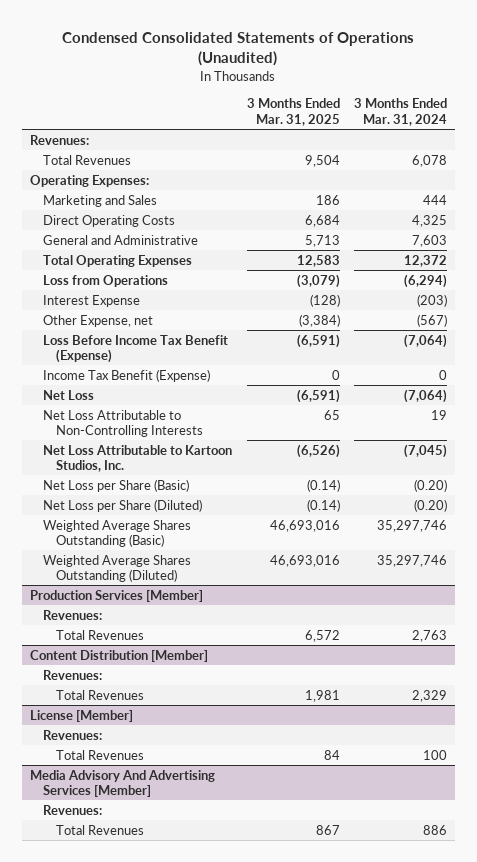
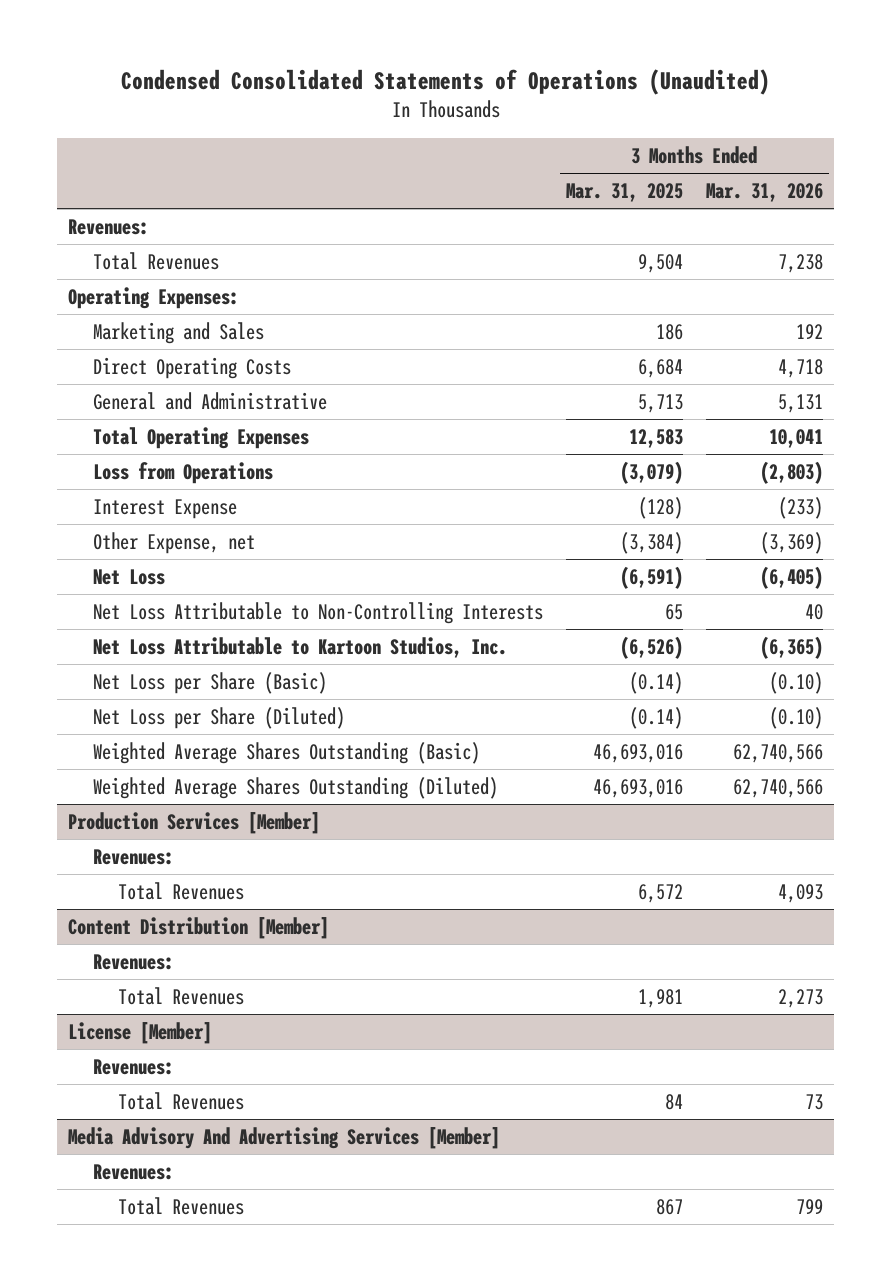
[354,98,448,127] 3 Months Ended Mar. 31, 2024 -> none
none -> [705,182,823,202] Mar. 31, 2026
[43,334,229,364] Loss Before Income Tax Benefit (Expense) -> none
[43,368,211,382] Income Tax Benefit (Expense) -> none

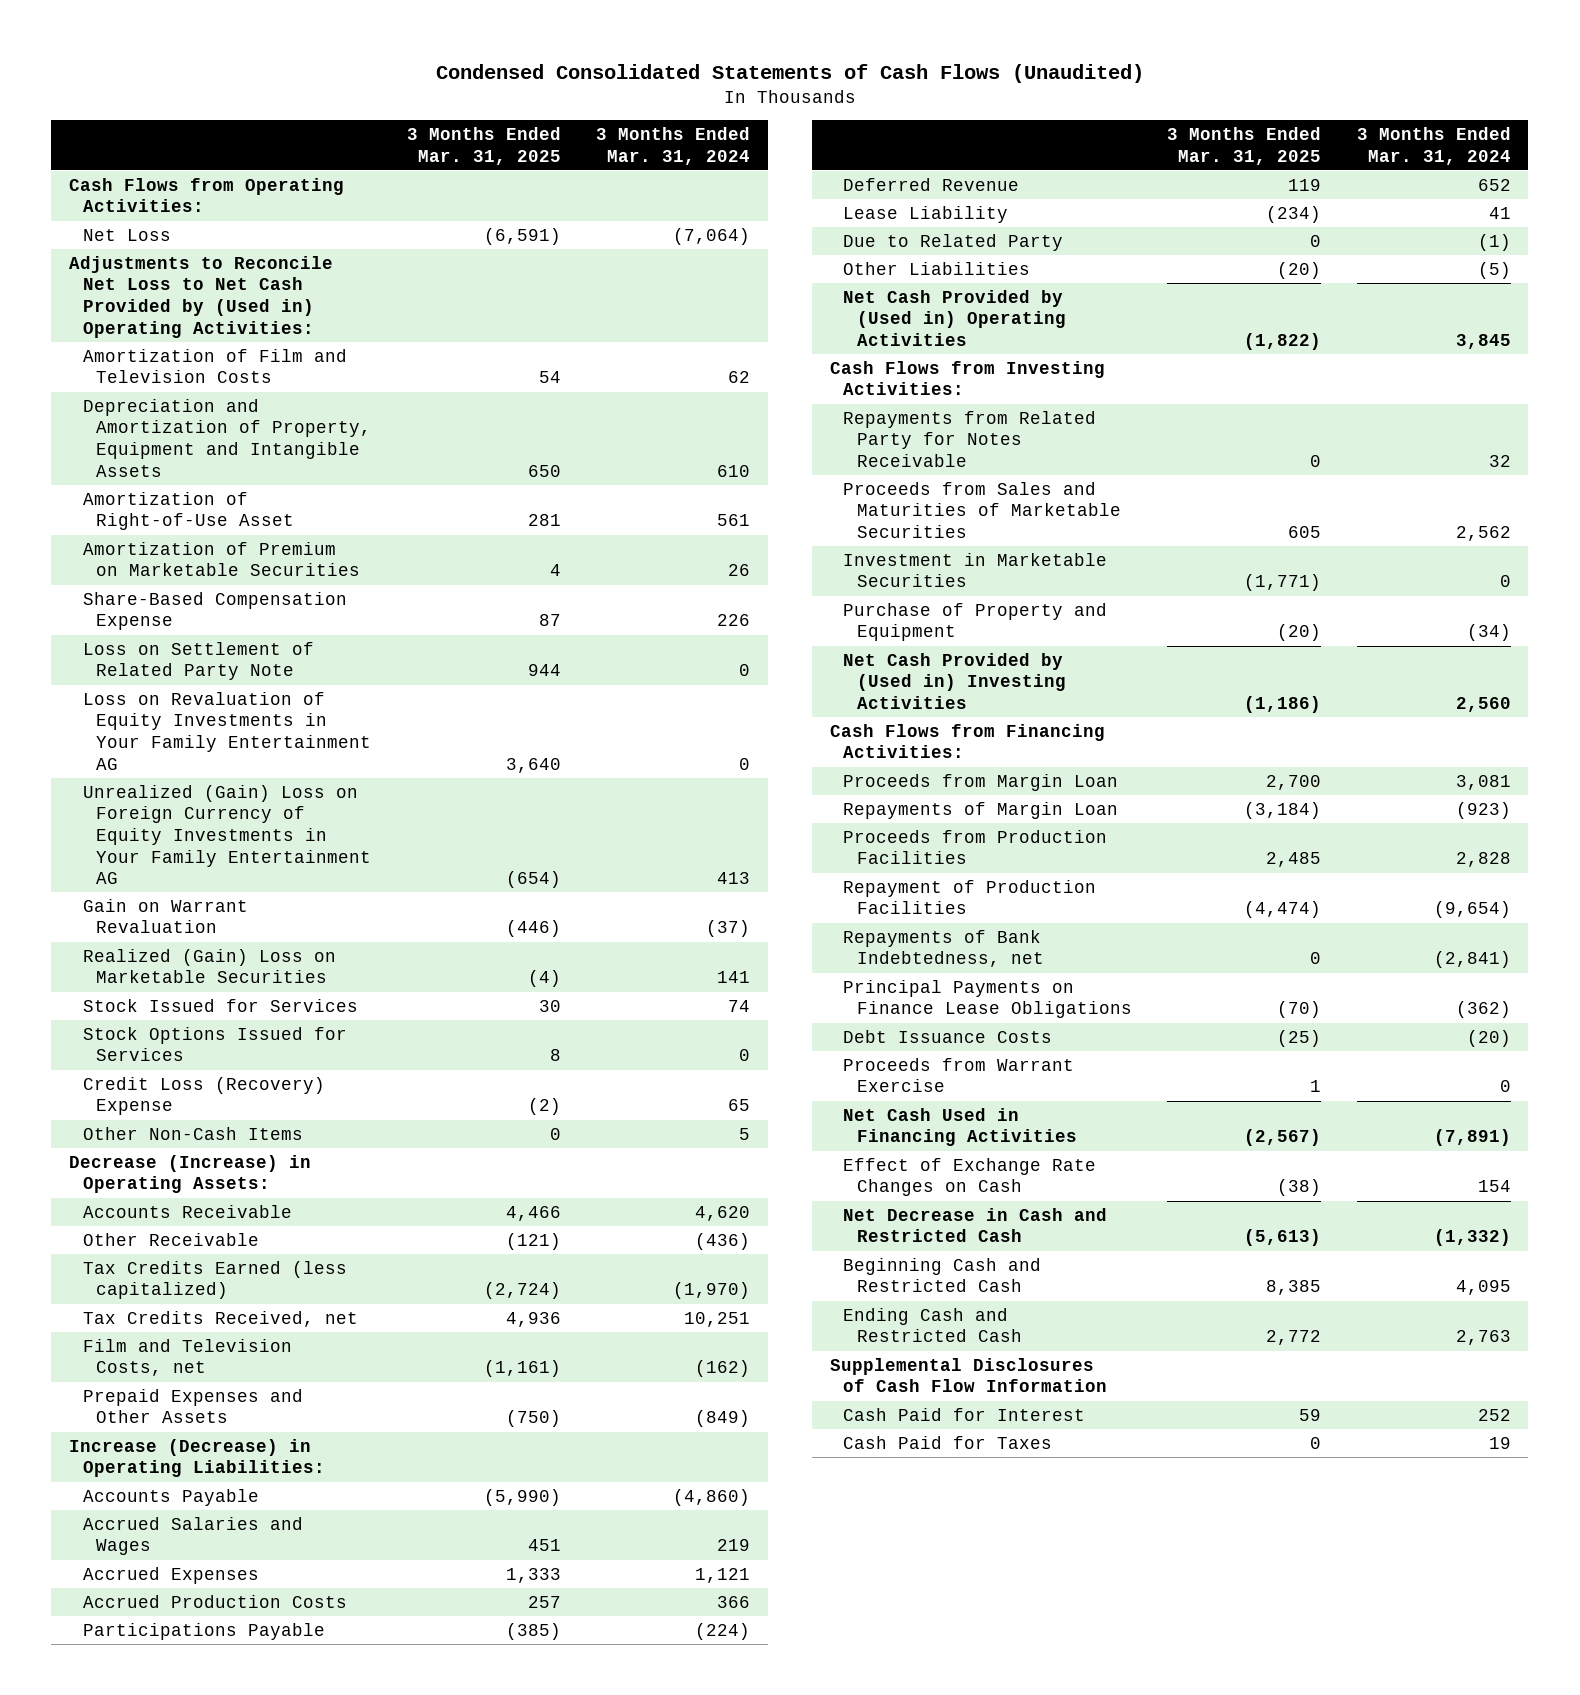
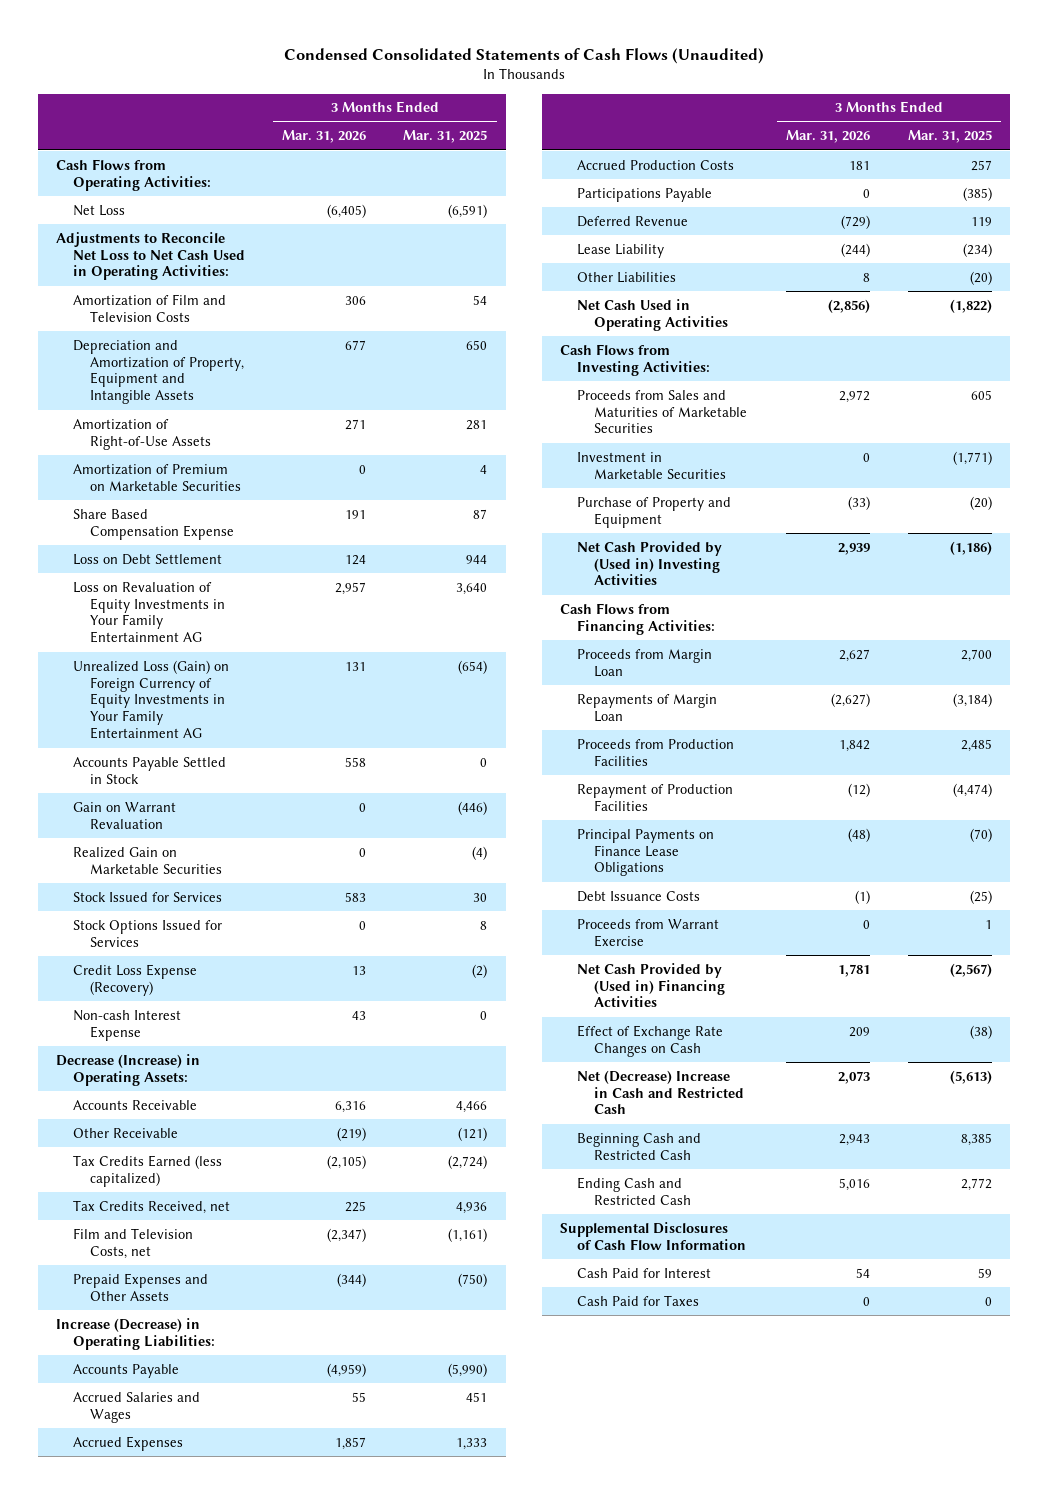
[596,127,751,165] 3 Months Ended Mar. 31, 2024 -> none
none -> [282,130,367,144] Mar. 31, 2026
[69,255,334,338] Adjustments to Reconcile Net Loss to Net Cash Provided by (Used in) Operating Activities: -> [56,231,246,281] Adjustments to Reconcile Net Loss to Net Cash Used in Operating Activities:
[82,491,295,531] Amortization of Right-of-Use Asset -> [73,418,211,450] Amortization of Right-of-Use Assets
[82,591,347,631] Share-Based Compensation Expense -> [73,508,234,540] Share Based Compensation Expense
[82,641,314,681] Loss on Settlement of Related Party Note -> [73,553,223,565] Loss on Debt Settlement
[82,784,372,885] Unrealized (Gain) Loss on Foreign Currency of Equity Investments in Your Family Entertainment AG -> [73,659,230,740] Unrealized Loss (Gain) on Foreign Currency of Equity Investments in Your Family Entertainment AG
none -> [73,756,227,784] Accounts Payable Settled in Stock
[82,948,336,984] Realized (Gain) Loss on Marketable Securities -> [73,846,222,874] Realized Gain on Marketable Securities
[82,1126,303,1140] Other Non-Cash Items -> none
[82,1076,325,1116] Credit Loss (Recovery) Expense -> [73,963,198,996] Credit Loss Expense (Recovery)
none -> [73,1009,182,1041] Non-cash Interest Expense
[843,233,1064,251] Due to Related Party -> none
[843,289,1066,347] Net Cash Provided by (Used in) Operating Activities -> [577,298,728,331] Net Cash Used in Operating Activities
[843,410,1097,468] Repayments from Related Party for Notes Receivable -> none
[843,929,1044,968] Repayments of Bank Indebtedness, net -> none
[843,1107,1077,1147] Net Cash Used in Financing Activities -> [577,962,725,1008] Net Cash Provided by (Used in) Financing Activities
[843,1207,1108,1243] Net Decrease in Cash and Restricted Cash -> [577,1069,744,1115] Net (Decrease) Increase in Cash and Restricted Cash

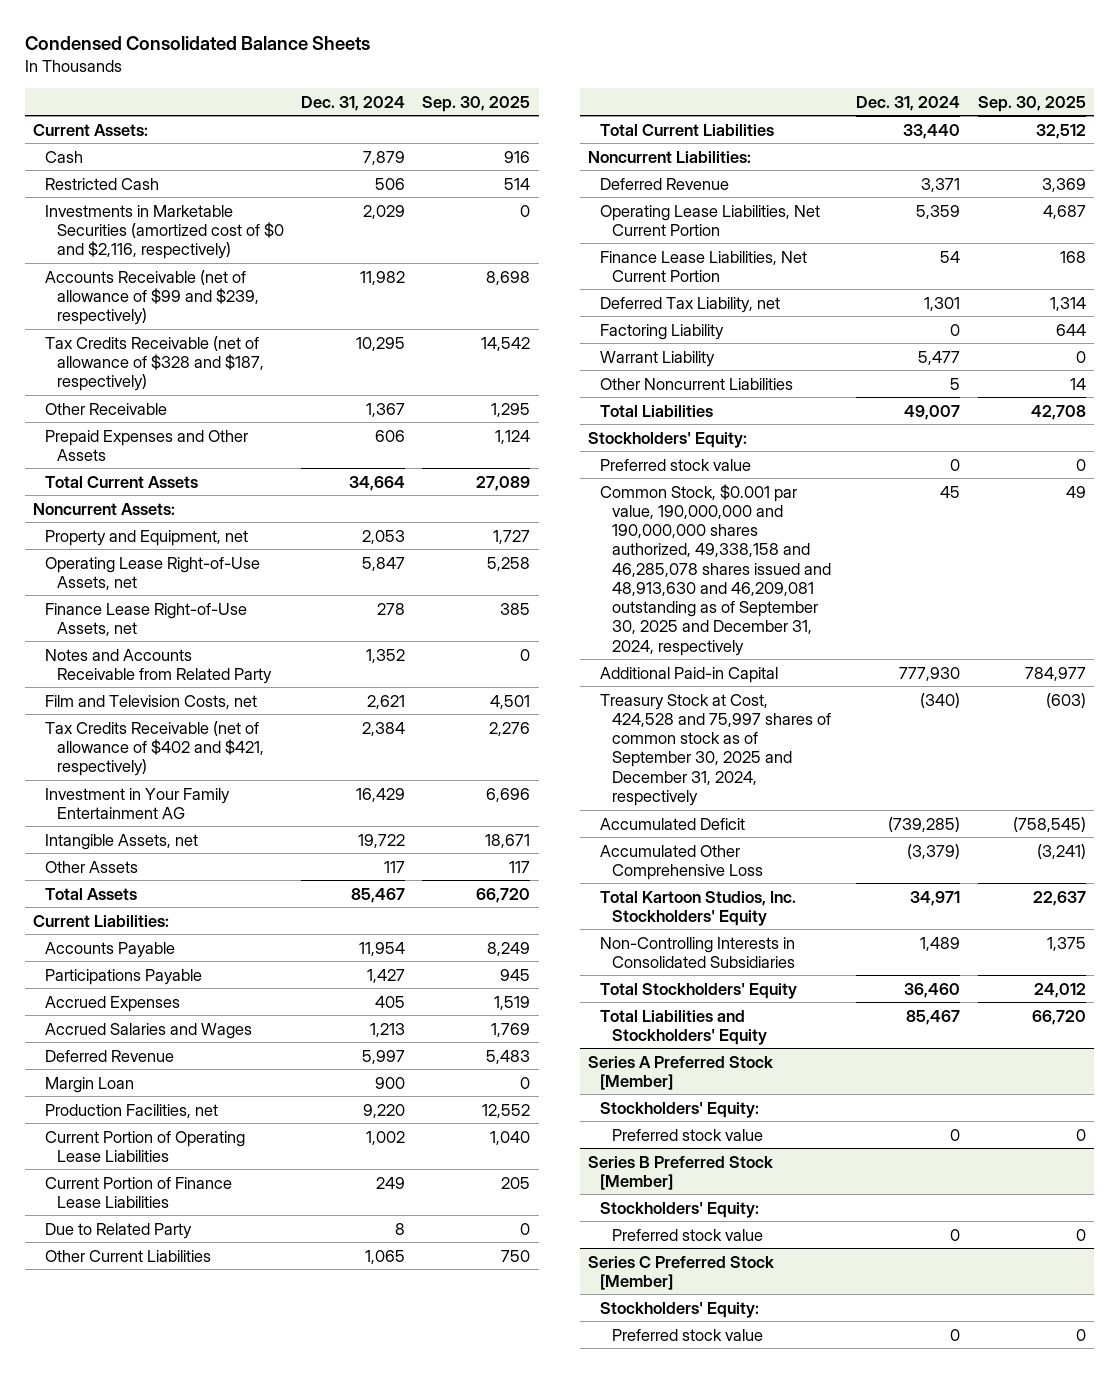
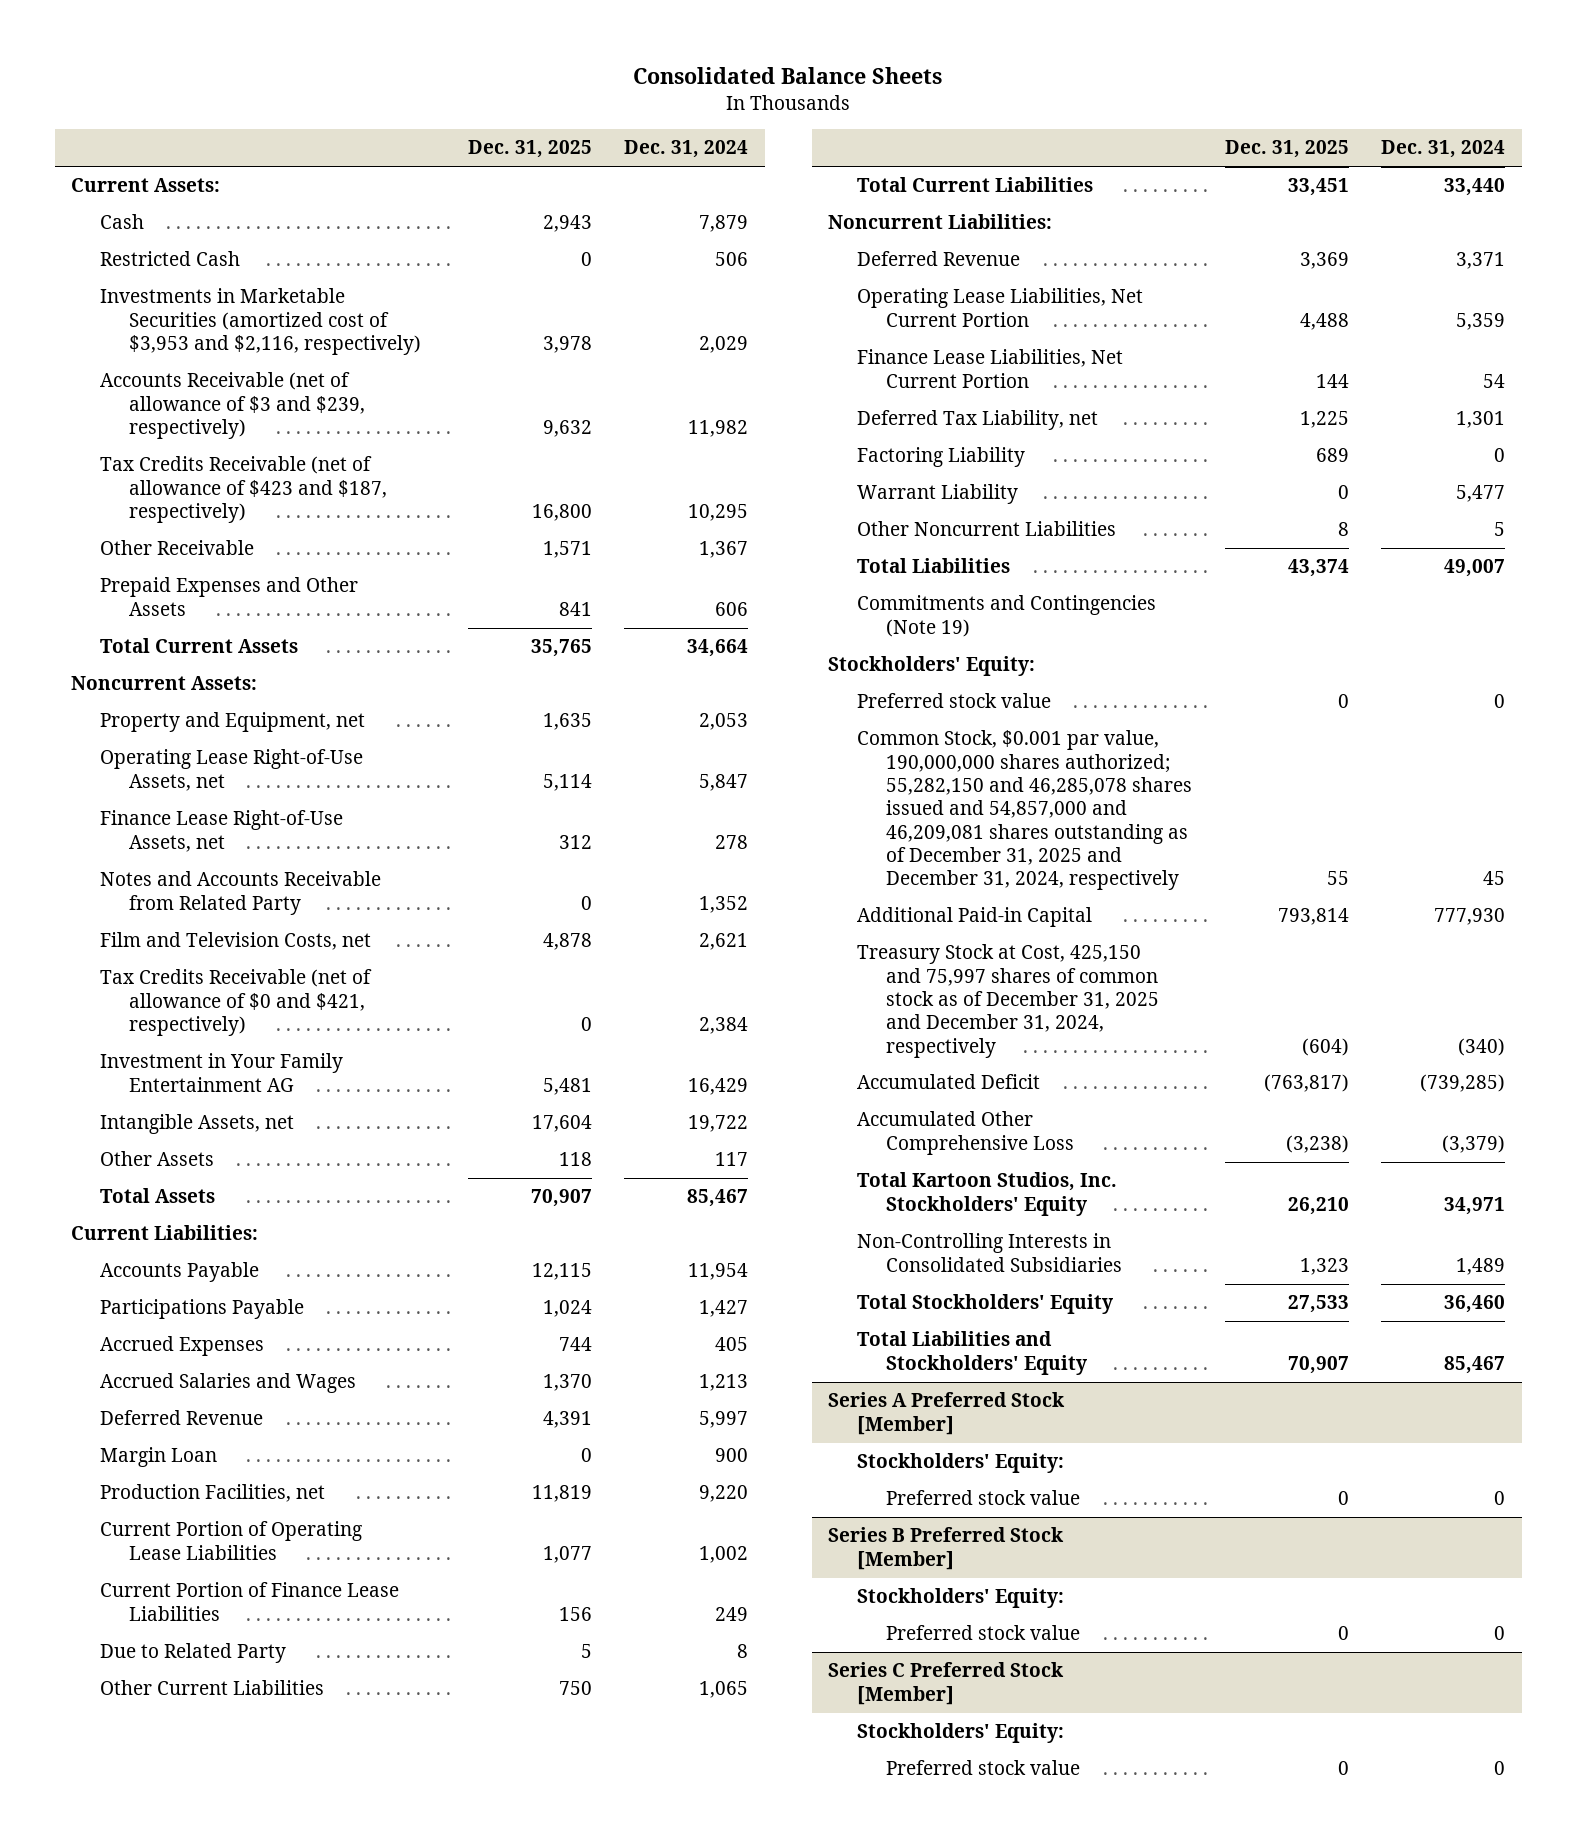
[24,35,370,50] Condensed Consolidated Balance Sheets -> [633,67,943,85] Consolidated Balance Sheets
[422,95,531,112] Sep. 30, 2025 -> none
none -> [467,140,592,159] Dec. 31, 2025
[44,204,284,260] Investments in Marketable Securities (amortized cost of $0 and $2,116, respectively) -> [100,288,422,355] Investments in Marketable Securities (amortized cost of $3,953 and $2,116, respectively)
[44,269,259,326] Accounts Receivable (net of allowance of $99 and $239, respectively) -> [100,372,366,439] Accounts Receivable (net of allowance of $3 and $239, respectively)
[44,335,264,392] Tax Credits Receivable (net of allowance of $328 and $187, respectively) -> [100,456,388,523] Tax Credits Receivable (net of allowance of $423 and $187, respectively)
[44,720,264,777] Tax Credits Receivable (net of allowance of $402 and $421, respectively) -> [100,969,373,1036] Tax Credits Receivable (net of allowance of $0 and $421, respectively)
none -> [857,595,1157,637] Commitments and Contingencies (Note 19)
[600,483,831,656] Common Stock, $0.001 par value, 190,000,000 and 190,000,000 shares authorized, 49,338,158 and 46,285,078 shares issued and 48,913,630 and 46,209,081 outstanding as of September 30, 2025 and December 31, 2024, respectively -> [857,730,1192,891] Common Stock, $0.001 par value, 190,000,000 shares authorized; 55,282,150 and 46,285,078 shares issued and 54,857,000 and 46,209,081 shares outstanding as of December 31, 2025 and December 31, 2024, respectively
[600,693,831,806] Treasury Stock at Cost, 424,528 and 75,997 shares of common stock as of September 30, 2025 and December 31, 2024, respectively -> [857,944,1159,1058] Treasury Stock at Cost, 425,150 and 75,997 shares of common stock as of December 31, 2025 and December 31, 2024, respectively

